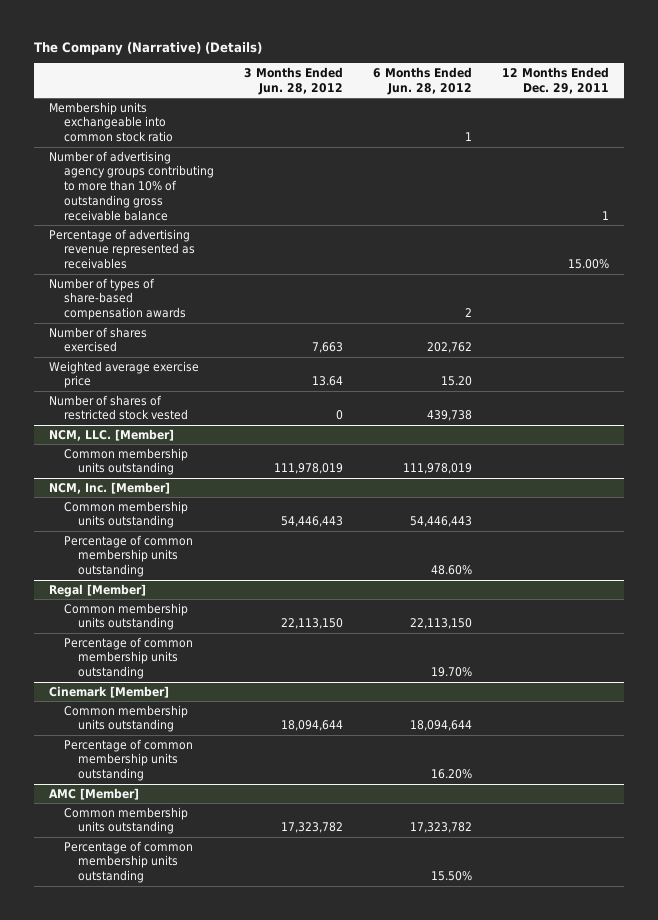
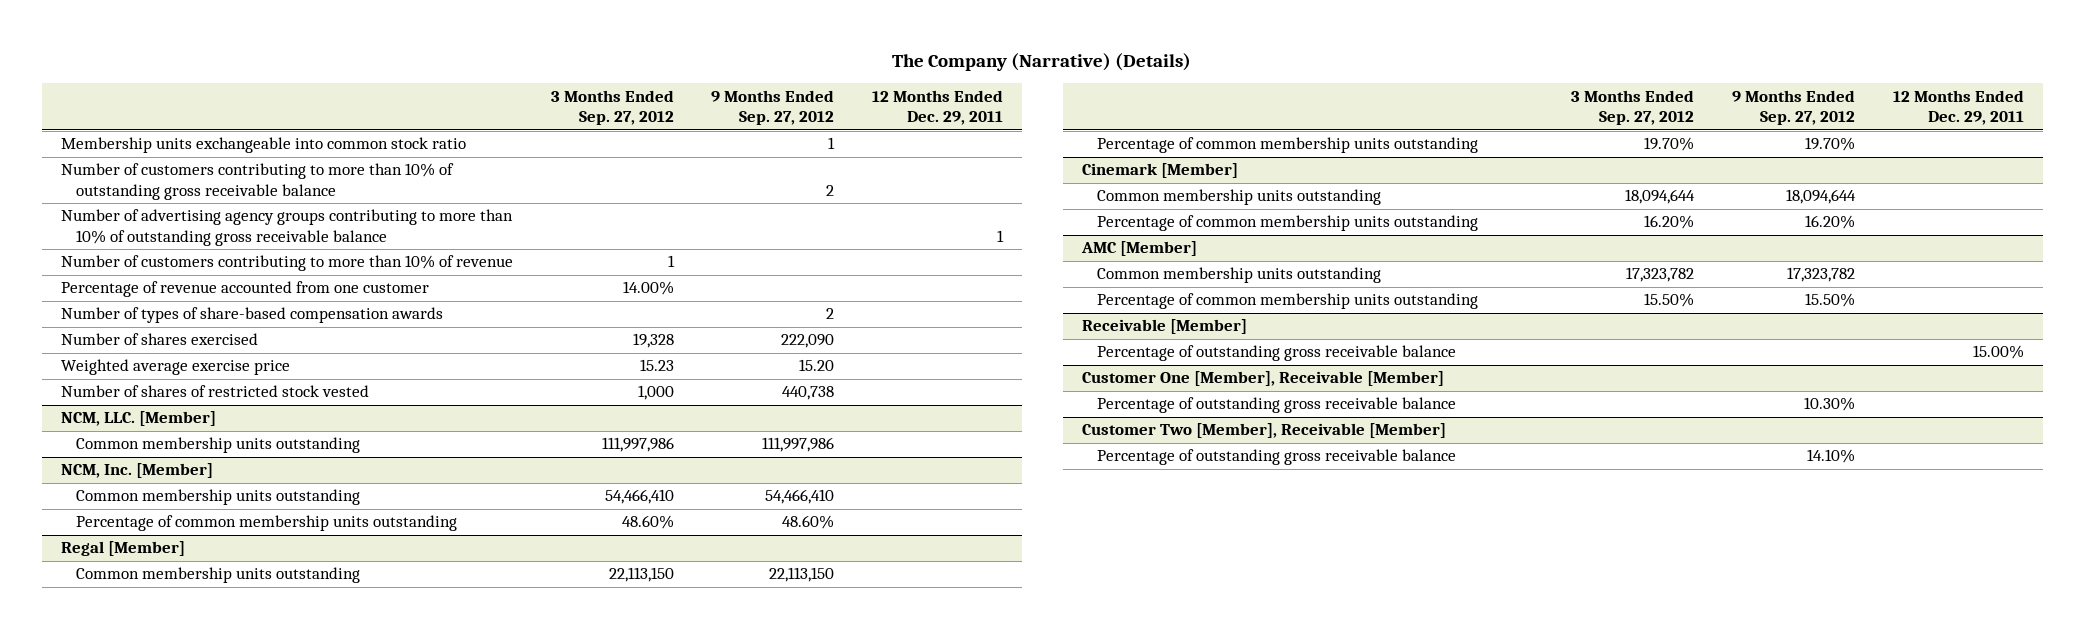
[243,66,343,95] 3 Months Ended Jun. 28, 2012 -> none
[372,66,472,95] 6 Months Ended Jun. 28, 2012 -> none
none -> [550,89,674,126] 3 Months Ended Sep. 27, 2012
none -> [711,89,835,126] 9 Months Ended Sep. 27, 2012
none -> [60,163,454,201] Number of customers contributing to more than 10% of outstanding gross receivable balance
[48,228,195,270] Percentage of advertising revenue represented as receivables -> none
none -> [60,255,513,272] Number of customers contributing to more than 10% of revenue
none -> [60,281,429,298] Percentage of revenue accounted from one customer
none -> [1081,319,1247,335] Receivable [Member]
none -> [1096,345,1456,362] Percentage of outstanding gross receivable balance
none -> [1081,371,1444,387] Customer One [Member], Receivable [Member]
none -> [1096,397,1456,414] Percentage of outstanding gross receivable balance
none -> [1081,423,1446,439] Customer Two [Member], Receivable [Member]
none -> [1096,449,1456,466] Percentage of outstanding gross receivable balance

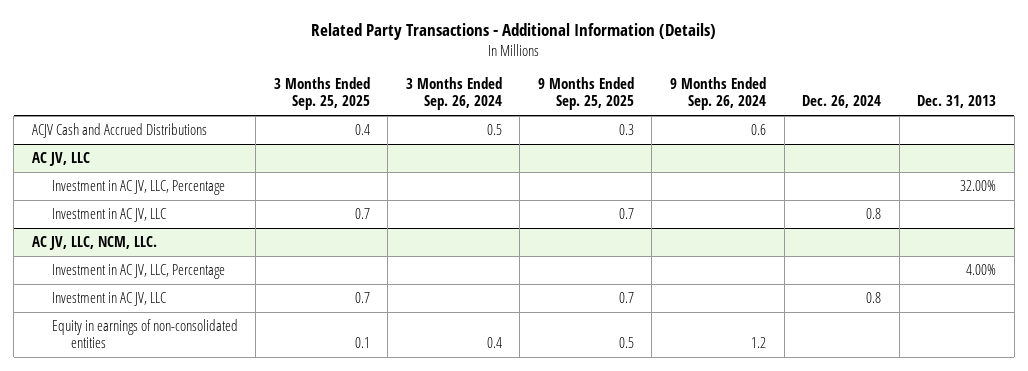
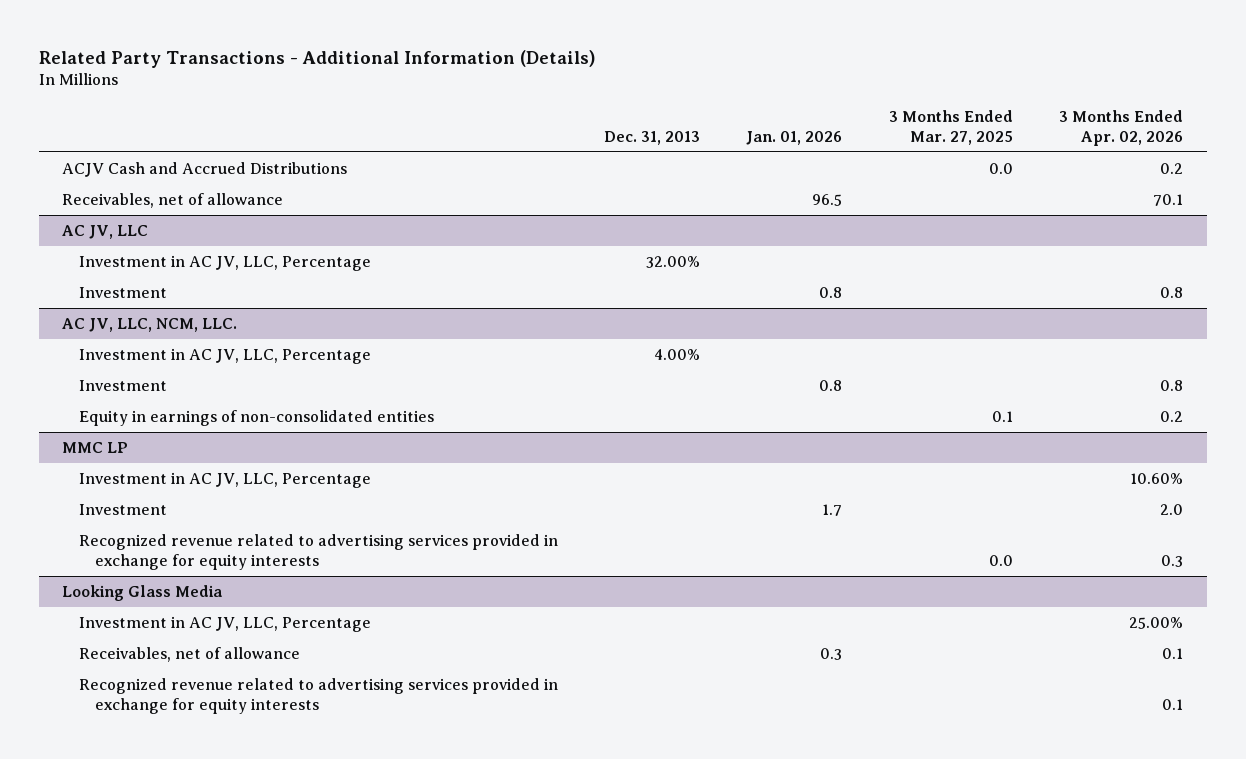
[273,77,370,111] 3 Months Ended Sep. 25, 2025 -> none
[405,77,502,111] 3 Months Ended Sep. 26, 2024 -> none
[537,77,634,111] 9 Months Ended Sep. 25, 2025 -> none
[669,77,766,111] 9 Months Ended Sep. 26, 2024 -> none
[802,95,882,109] Dec. 26, 2024 -> none
none -> [746,130,843,145] Jan. 01, 2026
none -> [888,110,1013,145] 3 Months Ended Mar. 27, 2025
none -> [1059,110,1184,146] 3 Months Ended Apr. 02, 2026
none -> [62,193,284,209] Receivables, net of allowance
[51,208,166,223] Investment in AC JV, LLC -> [78,287,167,299] Investment
[51,292,166,307] Investment in AC JV, LLC -> [78,380,167,392] Investment
none -> [62,442,129,454] MMC LP
none -> [78,472,371,489] Investment in AC JV, LLC, Percentage
none -> [78,504,167,516] Investment
none -> [78,534,558,570] Recognized revenue related to advertising services provided in exchange for equity interests
none -> [62,585,224,602] Looking Glass Media
none -> [78,616,371,633] Investment in AC JV, LLC, Percentage
none -> [78,647,300,663] Receivables, net of allowance
none -> [78,678,558,714] Recognized revenue related to advertising services provided in exchange for equity interests

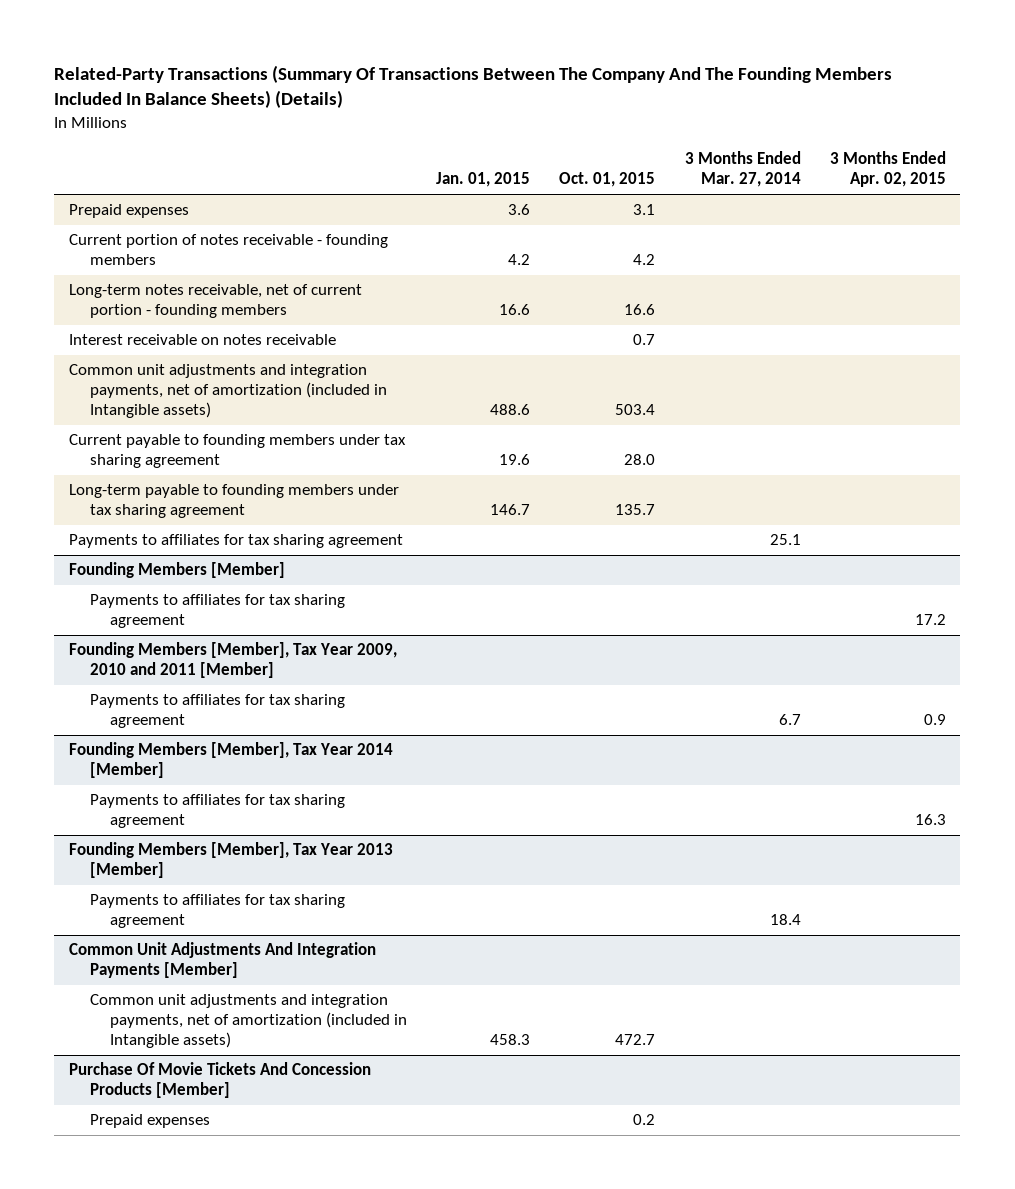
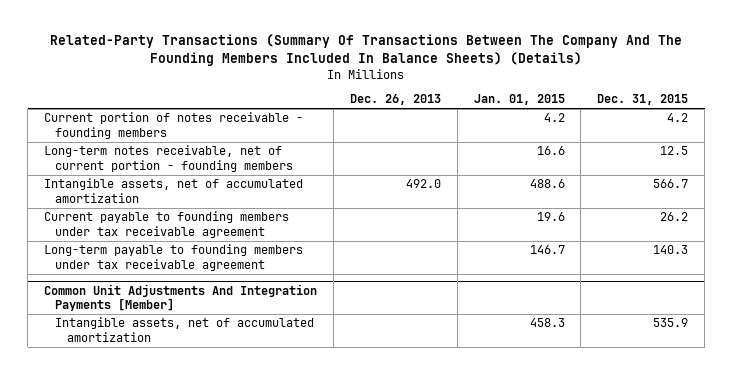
[559,172,656,188] Oct. 01, 2015 -> none
[684,151,801,188] 3 Months Ended Mar. 27, 2014 -> none
[829,151,946,188] 3 Months Ended Apr. 02, 2015 -> none
none -> [349,94,441,106] Dec. 26, 2013
none -> [597,94,689,106] Dec. 31, 2015
[69,204,190,219] Prepaid expenses -> none
[69,334,337,346] Interest receivable on notes receivable -> none
[69,534,404,549] Payments to affiliates for tax sharing agreement -> none
[69,562,286,579] Founding Members [Member] -> none
[89,594,345,629] Payments to affiliates for tax sharing agreement -> none
[69,642,398,679] Founding Members [Member], Tax Year 2009, 2010 and 2011 [Member] -> none
[89,694,345,729] Payments to affiliates for tax sharing agreement -> none
[69,742,394,779] Founding Members [Member], Tax Year 2014 [Member] -> none
[89,794,345,829] Payments to affiliates for tax sharing agreement -> none
[69,842,394,879] Founding Members [Member], Tax Year 2013 [Member] -> none
[89,894,345,929] Payments to affiliates for tax sharing agreement -> none
[69,364,387,419] Common unit adjustments and integration payments, net of amortization (included in Intangible assets) -> [43,178,303,203] Intangible assets, net of accumulated amortization
[69,434,407,469] Current payable to founding members under tax sharing agreement -> [43,211,289,238] Current payable to founding members under tax receivable agreement
[69,484,400,519] Long-term payable to founding members under tax sharing agreement -> [43,244,303,271] Long-term payable to founding members under tax receivable agreement
[69,1062,372,1099] Purchase Of Movie Tickets And Concession Products [Member] -> none
[89,1114,210,1129] Prepaid expenses -> none
[89,994,408,1049] Common unit adjustments and integration payments, net of amortization (included in Intangible assets) -> [55,317,315,342] Intangible assets, net of accumulated amortization

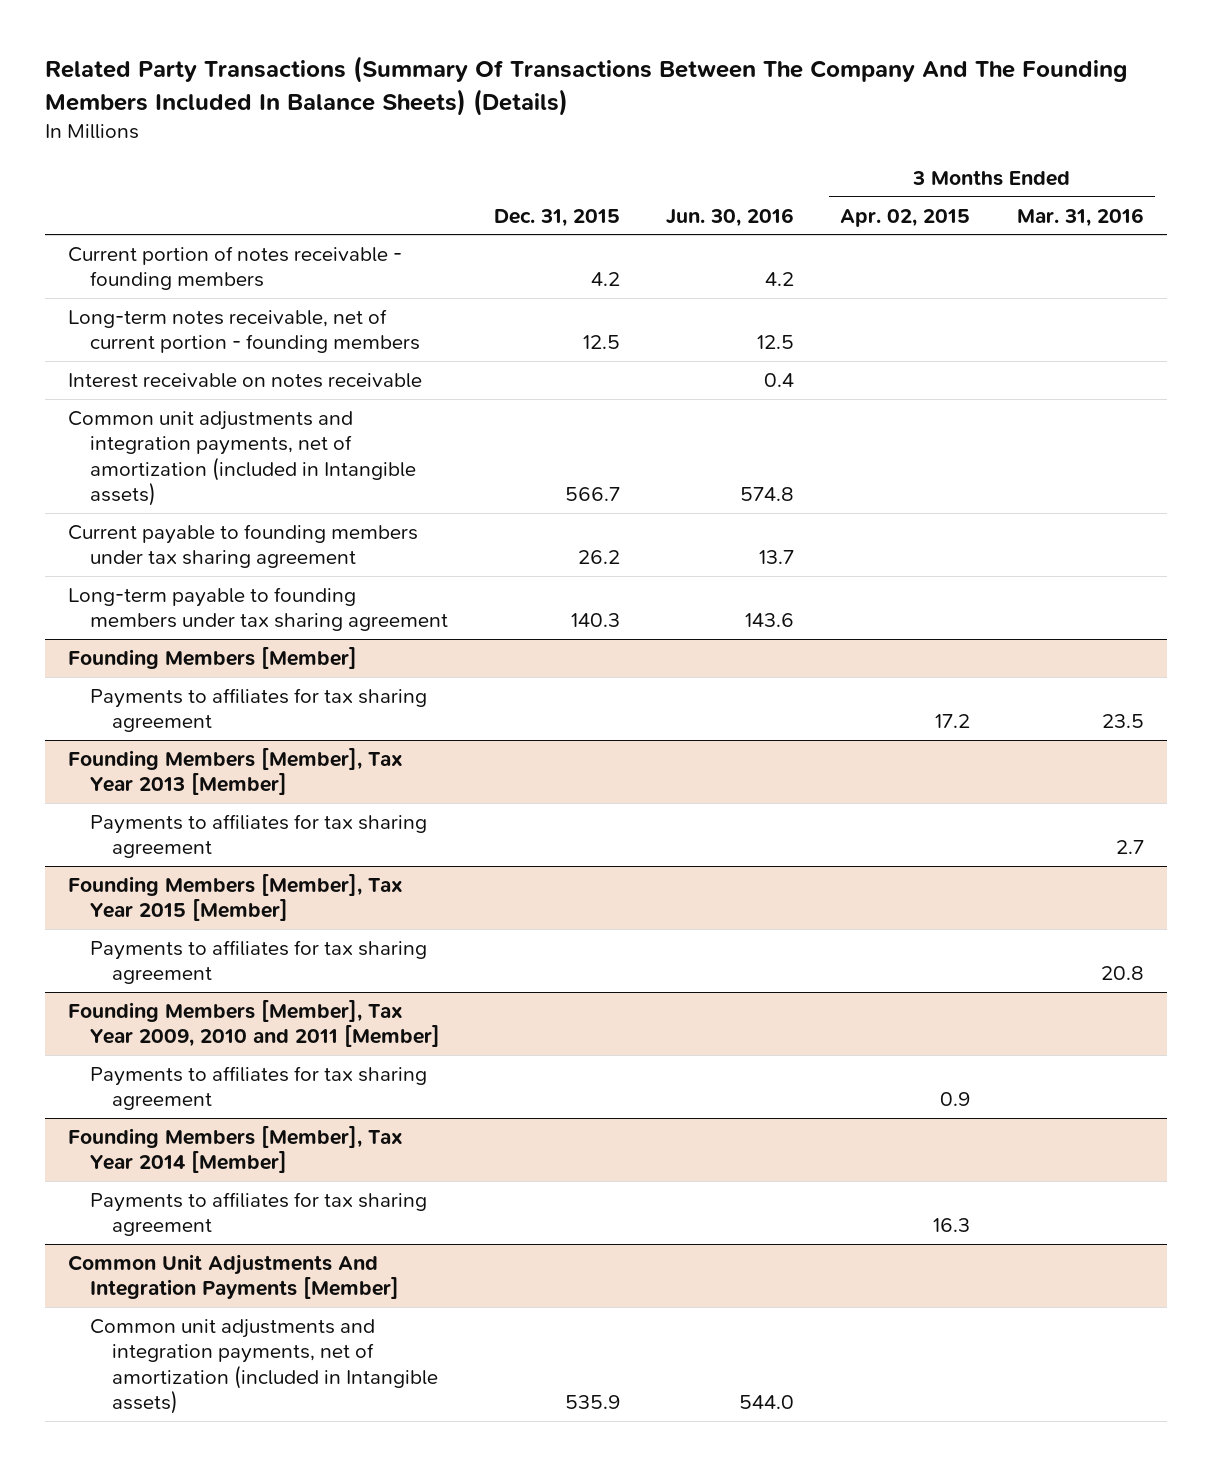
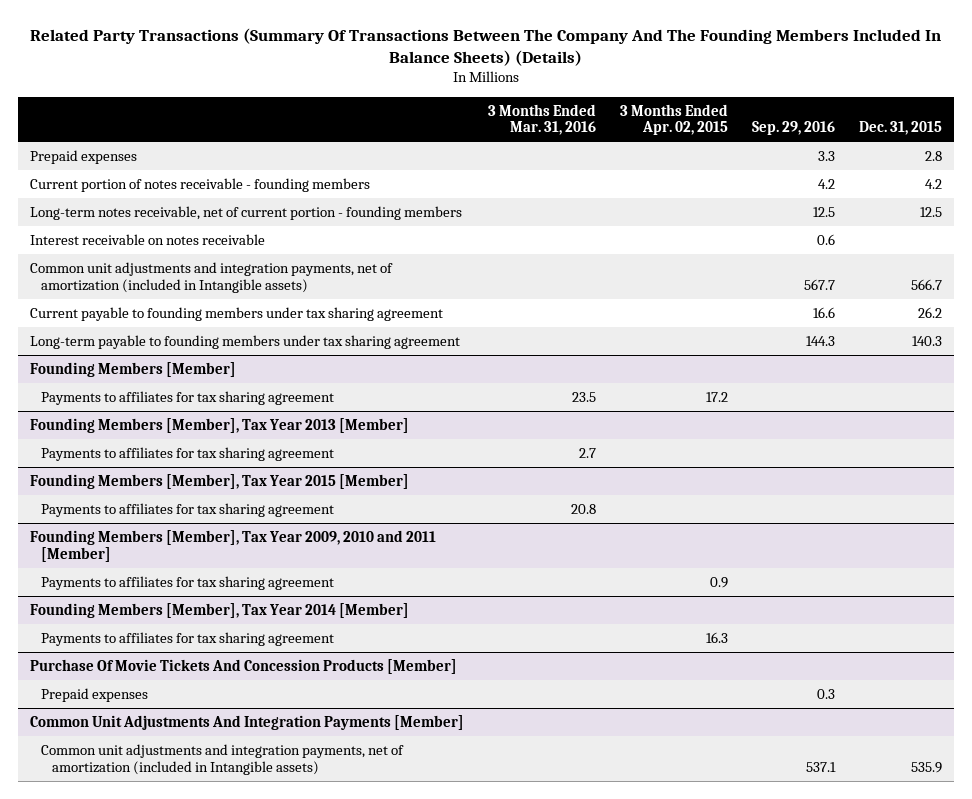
[666,207,795,227] Jun. 30, 2016 -> none
none -> [751,121,835,136] Sep. 29, 2016
none -> [30,149,138,164] Prepaid expenses
none -> [30,658,458,674] Purchase Of Movie Tickets And Concession Products [Member]
none -> [40,687,148,702] Prepaid expenses

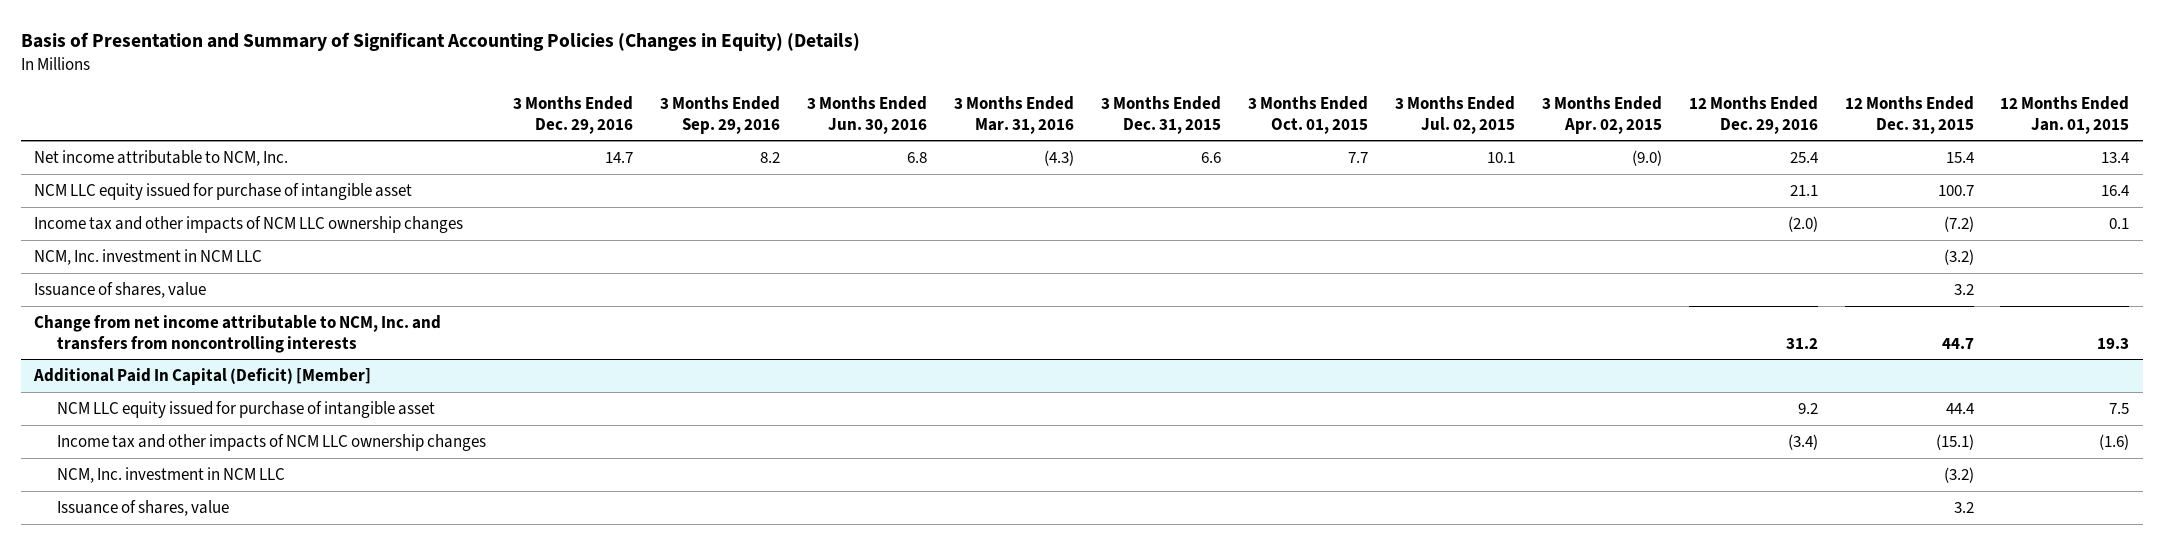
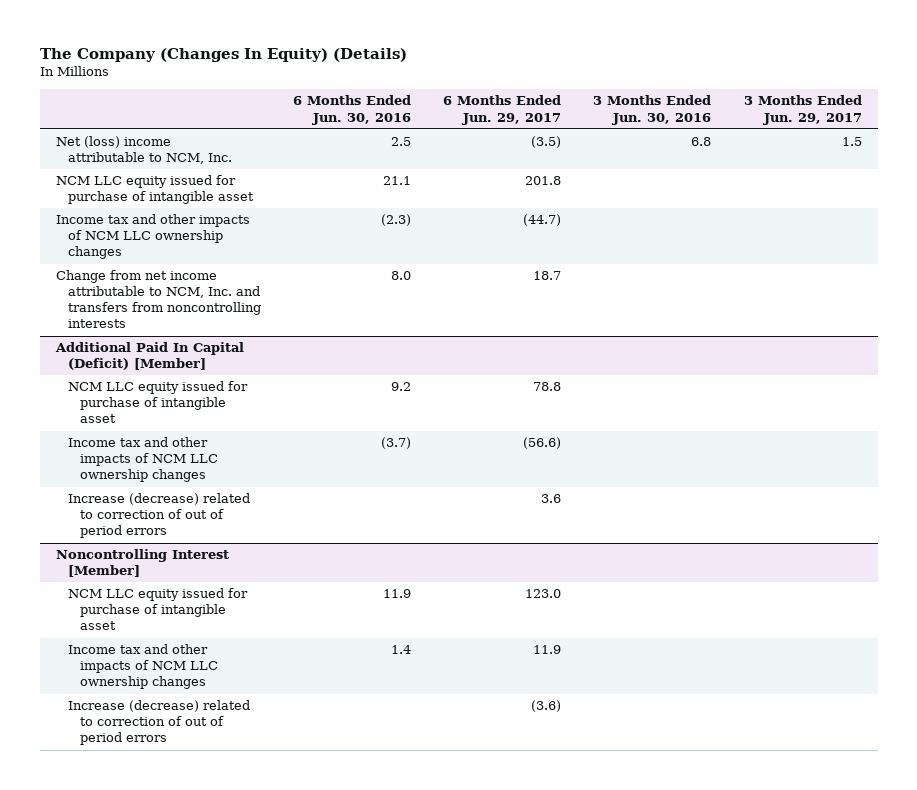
[20,32,860,52] Basis of Presentation and Summary of Significant Accounting Policies (Changes in Equity) (Details) -> [39,48,407,63] The Company (Changes In Equity) (Details)
[513,95,634,134] 3 Months Ended Dec. 29, 2016 -> none
[660,95,781,134] 3 Months Ended Sep. 29, 2016 -> none
[953,95,1074,134] 3 Months Ended Mar. 31, 2016 -> none
[1100,95,1221,134] 3 Months Ended Dec. 31, 2015 -> none
[1247,95,1368,134] 3 Months Ended Oct. 01, 2015 -> none
[1394,95,1515,134] 3 Months Ended Jul. 02, 2015 -> none
[1541,95,1662,134] 3 Months Ended Apr. 02, 2015 -> none
[1688,95,1818,134] 12 Months Ended Dec. 29, 2016 -> none
[1844,95,1974,134] 12 Months Ended Dec. 31, 2015 -> none
[2000,95,2130,134] 12 Months Ended Jan. 01, 2015 -> none
none -> [293,95,412,125] 6 Months Ended Jun. 30, 2016
none -> [443,95,562,125] 6 Months Ended Jun. 29, 2017
none -> [743,95,862,125] 3 Months Ended Jun. 29, 2017
[34,149,289,166] Net income attributable to NCM, Inc. -> [55,136,232,165] Net (loss) income attributable to NCM, Inc.
[34,248,263,265] NCM, Inc. investment in NCM LLC -> none
[34,281,207,298] Issuance of shares, value -> none
[57,466,286,483] NCM, Inc. investment in NCM LLC -> none
[57,499,230,516] Issuance of shares, value -> none
none -> [67,493,250,539] Increase (decrease) related to correction of out of period errors
none -> [55,549,229,578] Noncontrolling Interest [Member]
none -> [67,588,248,631] NCM LLC equity issued for purchase of intangible asset
none -> [67,644,219,690] Income tax and other impacts of NCM LLC ownership changes
none -> [67,700,250,746] Increase (decrease) related to correction of out of period errors

